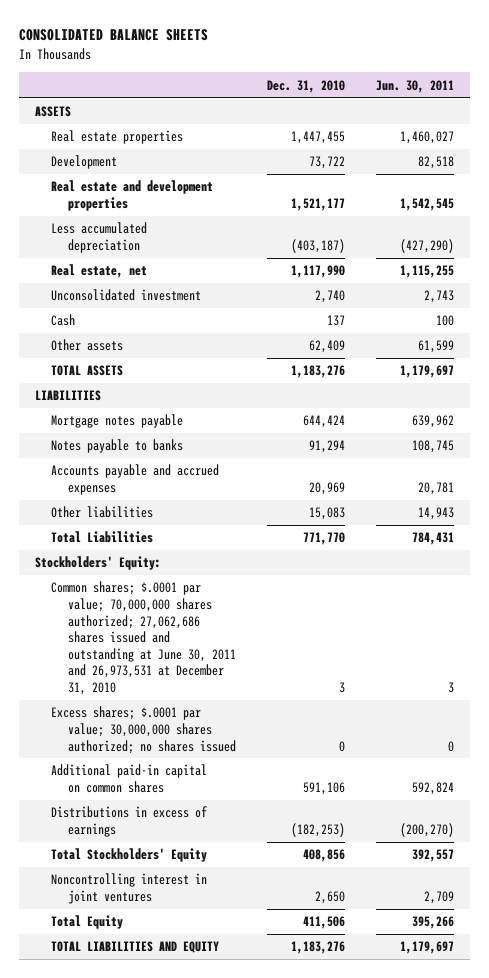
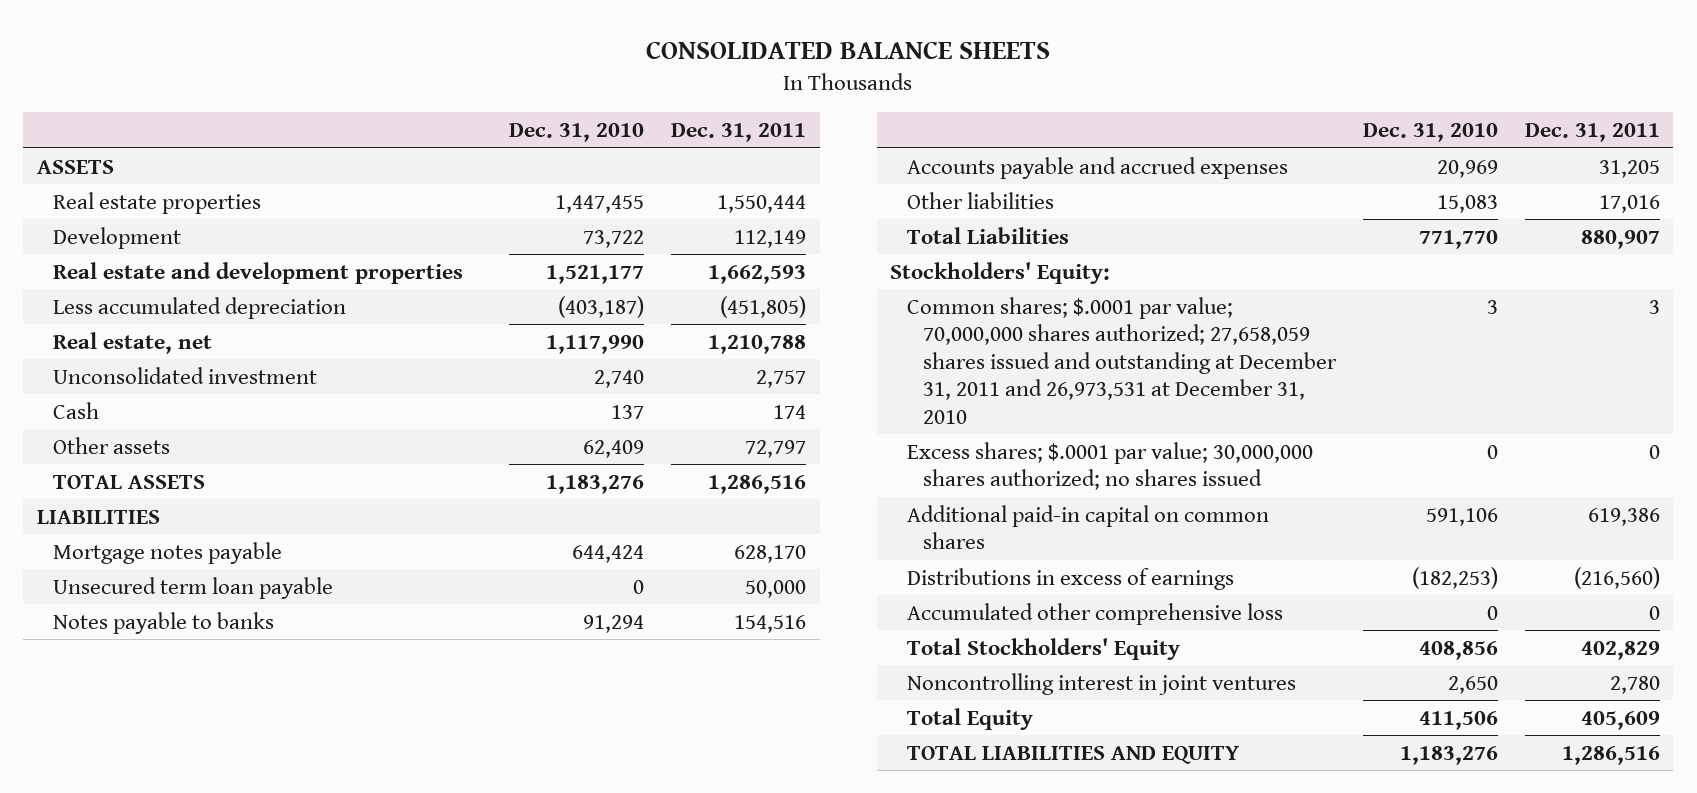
[376,79,455,93] Jun. 30, 2011 -> none
none -> [671,123,807,143] Dec. 31, 2011
none -> [52,576,333,599] Unsecured term loan payable
[51,581,236,696] Common shares; $.0001 par value; 70,000,000 shares authorized; 27,062,686 shares issued and outstanding at June 30, 2011 and 26,973,531 at December 31, 2010 -> [906,296,1337,424] Common shares; $.0001 par value; 70,000,000 shares authorized; 27,658,059 shares issued and outstanding at December 31, 2011 and 26,973,531 at December 31, 2010
none -> [906,602,1283,625] Accumulated other comprehensive loss

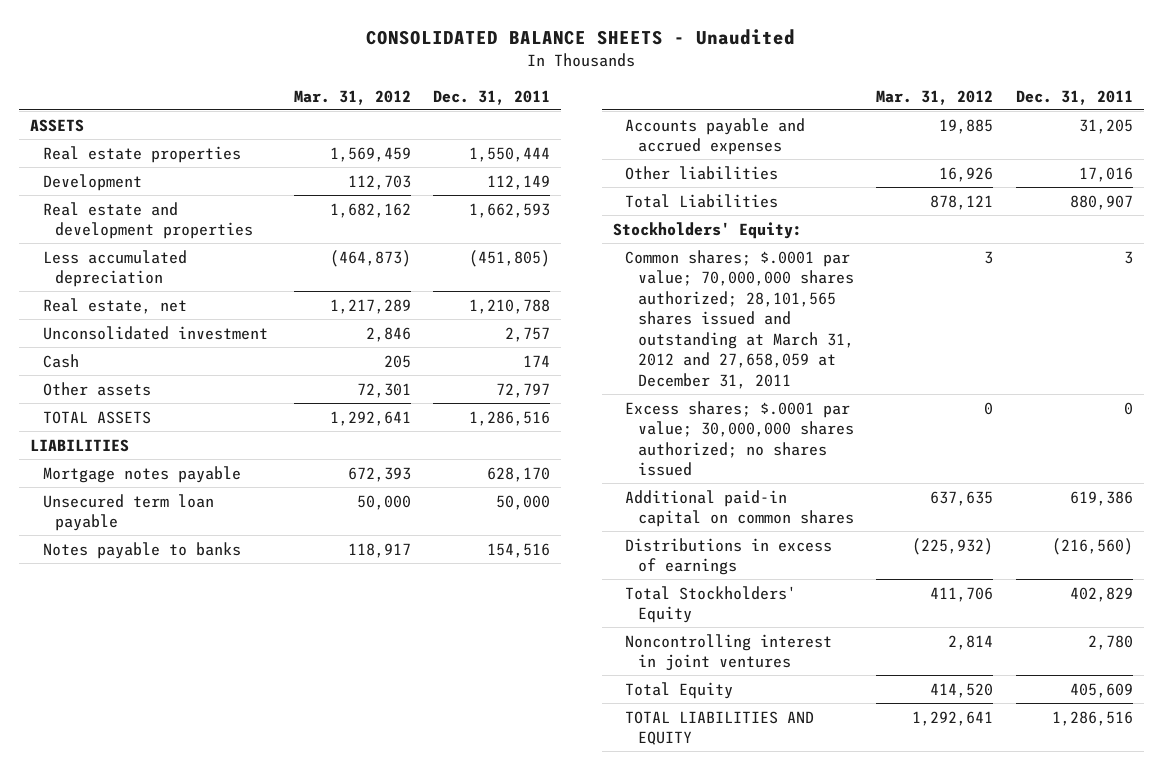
[646,40,1051,59] CONSOLIDATED BALANCE SHEETS -> [366,29,796,46] CONSOLIDATED BALANCE SHEETS - Unaudited
[509,123,645,143] Dec. 31, 2010 -> none
none -> [293,89,411,105] Mar. 31, 2012
[906,296,1337,424] Common shares; $.0001 par value; 70,000,000 shares authorized; 27,658,059 shares issued and outstanding at December 31, 2011 and 26,973,531 at December 31, 2010 -> [625,249,855,389] Common shares; $.0001 par value; 70,000,000 shares authorized; 28,101,565 shares issued and outstanding at March 31, 2012 and 27,658,059 at December 31, 2011
[906,602,1283,625] Accumulated other comprehensive loss -> none

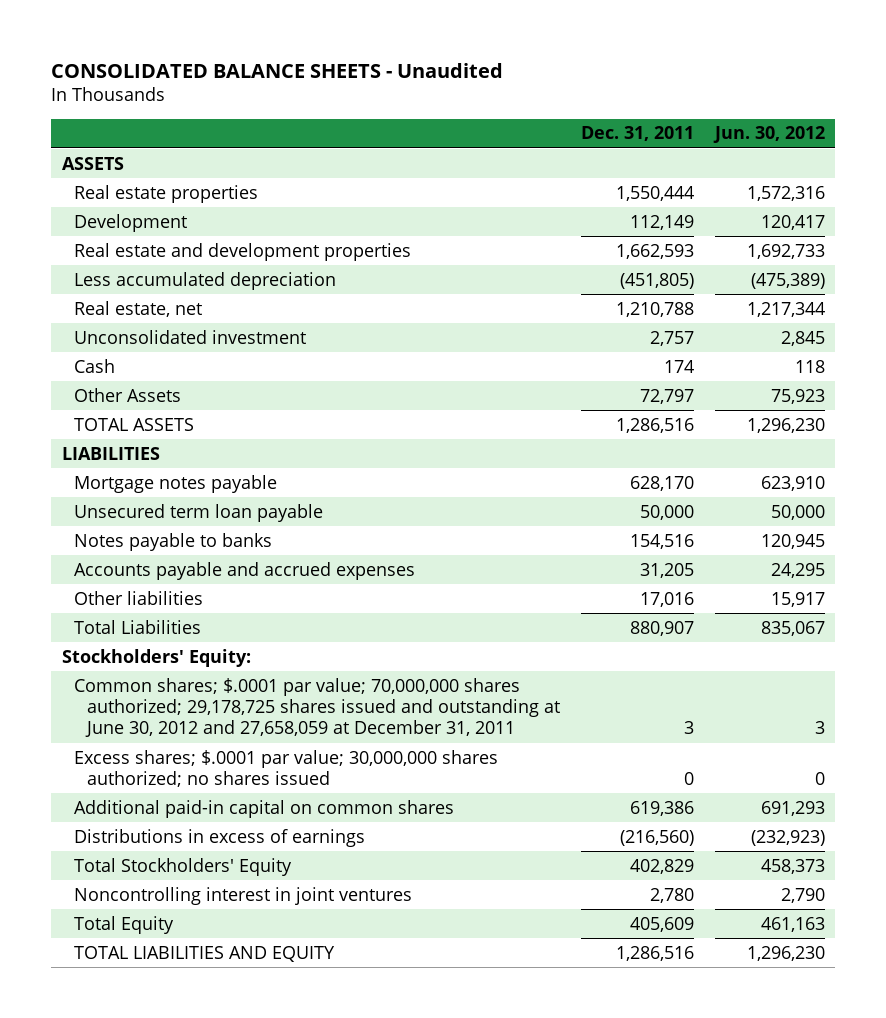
[293,89,411,105] Mar. 31, 2012 -> none
none -> [712,126,825,144] Jun. 30, 2012
[42,381,151,396] Other assets -> [74,387,182,402] Other Assets
[625,249,855,389] Common shares; $.0001 par value; 70,000,000 shares authorized; 28,101,565 shares issued and outstanding at March 31, 2012 and 27,658,059 at December 31, 2011 -> [74,677,561,738] Common shares; $.0001 par value; 70,000,000 shares authorized; 29,178,725 shares issued and outstanding at June 30, 2012 and 27,658,059 at December 31, 2011

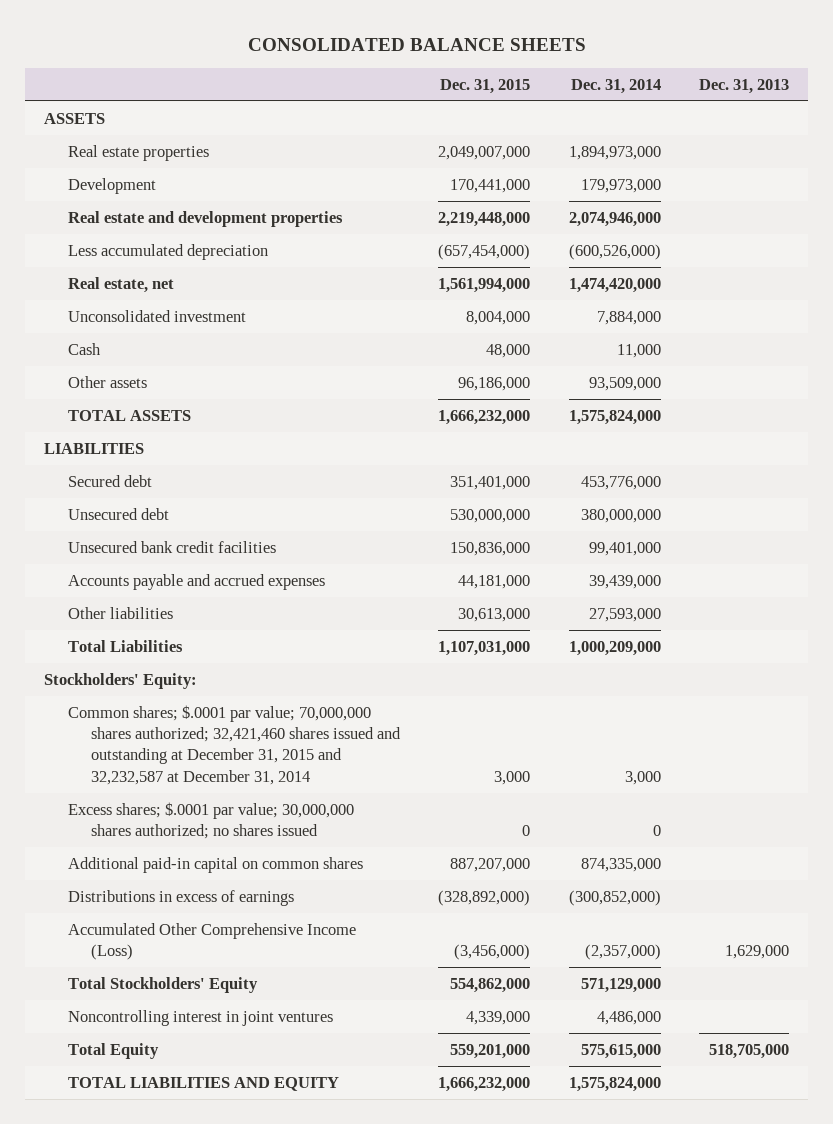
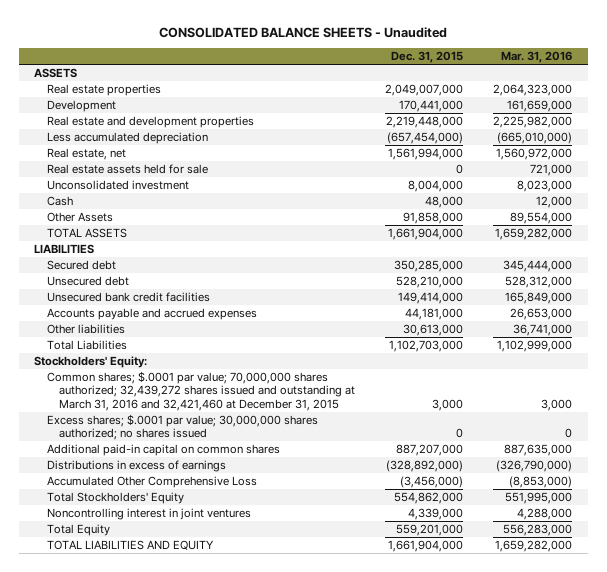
[247,38,586,52] CONSOLIDATED BALANCE SHEETS -> [159,26,448,38] CONSOLIDATED BALANCE SHEETS - Unaudited
[570,78,661,94] Dec. 31, 2014 -> none
[698,78,789,94] Dec. 31, 2013 -> none
none -> [501,51,573,64] Mar. 31, 2016
none -> [46,164,208,175] Real estate assets held for sale
[67,375,147,388] Other assets -> [46,212,113,223] Other Assets
[458,376,531,391] 96,186,000 -> [403,212,464,225] 91,858,000
[438,409,531,425] 1,666,232,000 -> [388,228,464,241] 1,661,904,000
[450,475,531,490] 351,401,000 -> [394,260,464,273] 350,285,000
[450,508,531,523] 530,000,000 -> [396,276,464,289] 528,210,000
[450,541,531,556] 150,836,000 -> [398,292,464,305] 149,414,000
[438,640,531,656] 1,107,031,000 -> [389,340,464,353] 1,102,703,000
[67,704,402,785] Common shares; $.0001 par value; 70,000,000 shares authorized; 32,421,460 shares issued and outstanding at December 31, 2015 and 32,232,587 at December 31, 2014 -> [46,371,355,411] Common shares; $.0001 par value; 70,000,000 shares authorized; 32,439,272 shares issued and outstanding at March 31, 2016 and 32,421,460 at December 31, 2015
[67,922,356,961] Accumulated Other Comprehensive Income (Loss) -> [46,476,257,489] Accumulated Other Comprehensive Loss
[438,1076,531,1092] 1,666,232,000 -> [388,540,464,553] 1,661,904,000

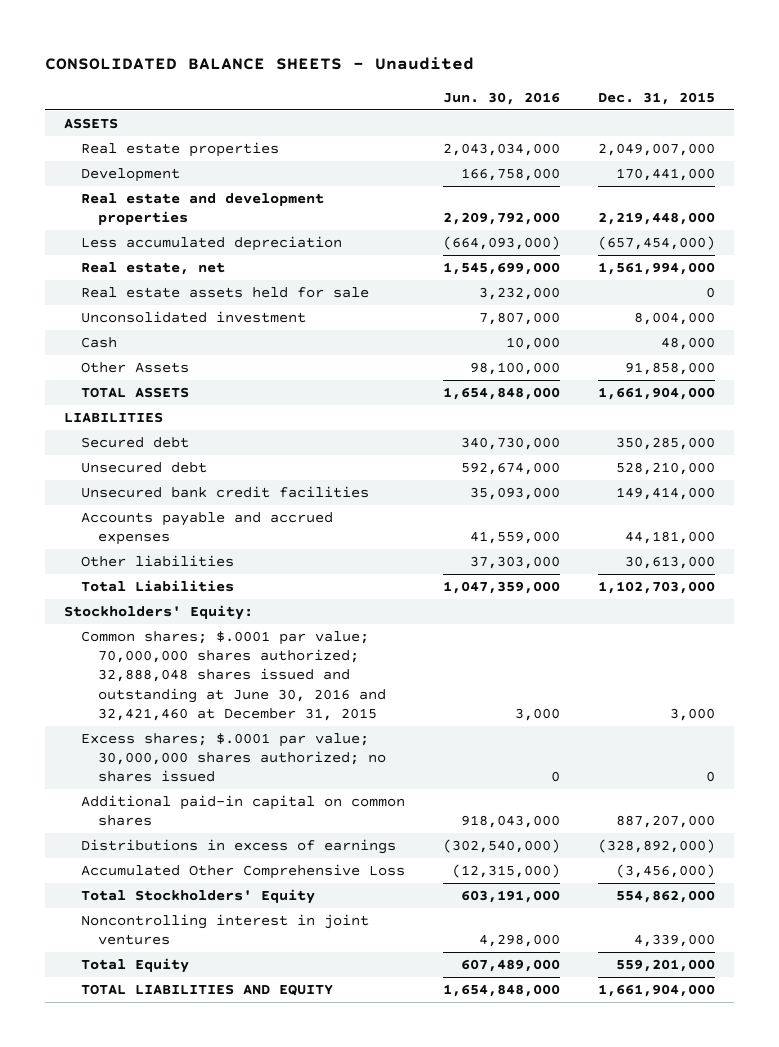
[501,51,573,64] Mar. 31, 2016 -> none
none -> [443,91,561,105] Jun. 30, 2016
[46,371,355,411] Common shares; $.0001 par value; 70,000,000 shares authorized; 32,439,272 shares issued and outstanding at March 31, 2016 and 32,421,460 at December 31, 2015 -> [80,631,387,721] Common shares; $.0001 par value; 70,000,000 shares authorized; 32,888,048 shares issued and outstanding at June 30, 2016 and 32,421,460 at December 31, 2015

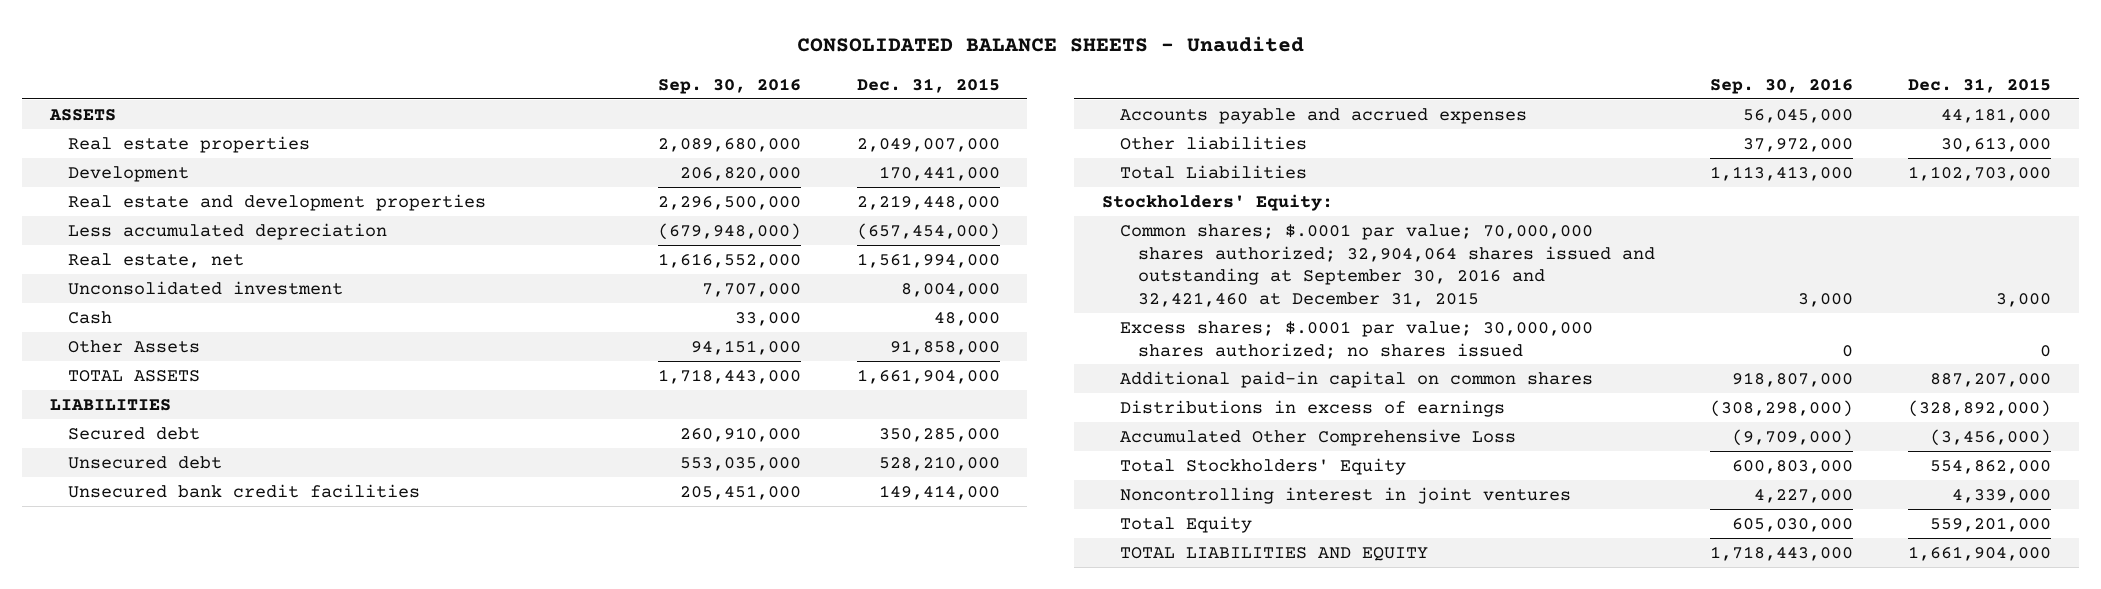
[443,91,561,105] Jun. 30, 2016 -> none
none -> [658,77,802,94] Sep. 30, 2016
[80,287,369,299] Real estate assets held for sale -> none
[80,631,387,721] Common shares; $.0001 par value; 70,000,000 shares authorized; 32,888,048 shares issued and outstanding at June 30, 2016 and 32,421,460 at December 31, 2015 -> [1119,223,1655,308] Common shares; $.0001 par value; 70,000,000 shares authorized; 32,904,064 shares issued and outstanding at September 30, 2016 and 32,421,460 at December 31, 2015

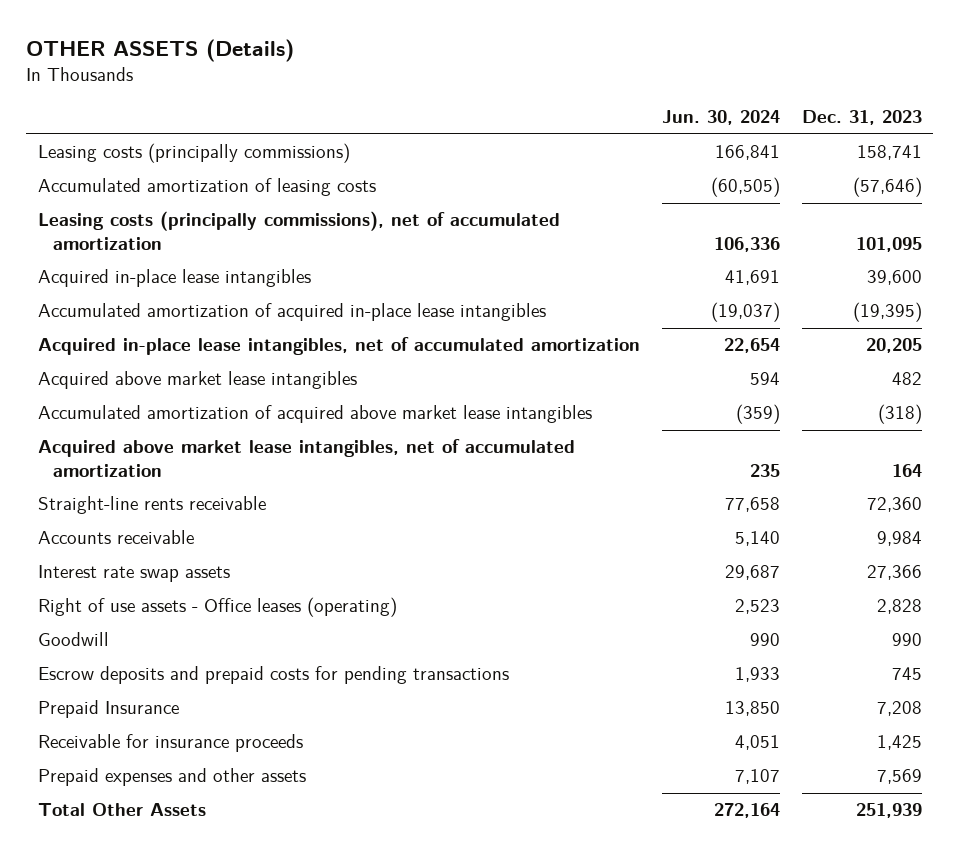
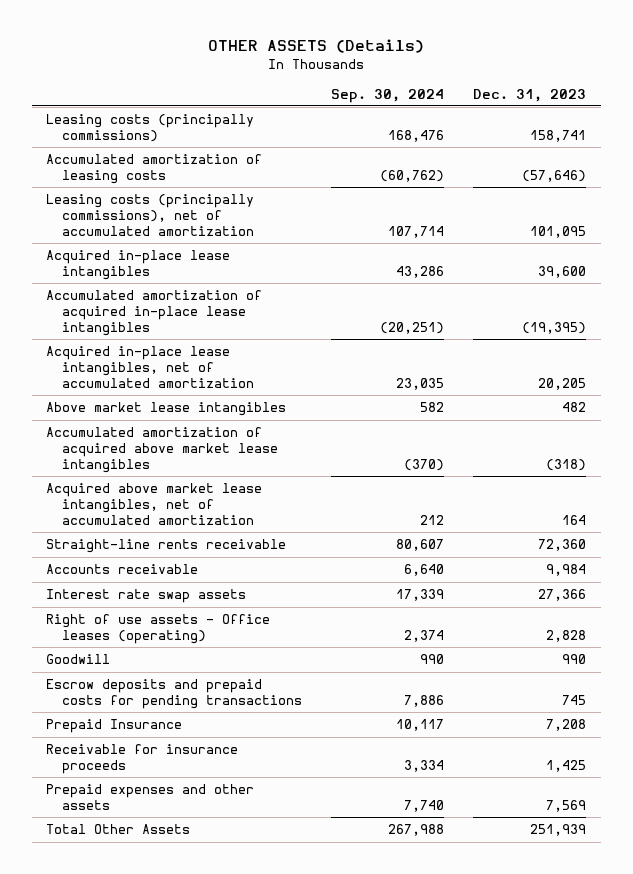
[661,110,780,126] Jun. 30, 2024 -> none
none -> [330,88,444,103] Sep. 30, 2024
[37,371,357,390] Acquired above market lease intangibles -> [46,402,287,417] Above market lease intangibles

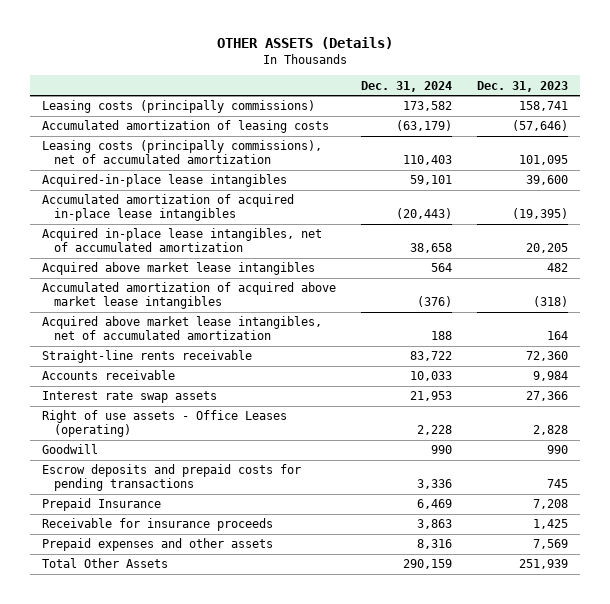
[330,88,444,103] Sep. 30, 2024 -> none
none -> [361,80,453,92] Dec. 31, 2024
[46,250,231,280] Acquired in-place lease intangibles -> [42,174,288,188] Acquired-in-place lease intangibles
[46,402,287,417] Above market lease intangibles -> [42,262,316,276] Acquired above market lease intangibles
[46,614,271,644] Right of use assets - Office leases (operating) -> [42,410,288,438] Right of use assets - Office Leases (operating)

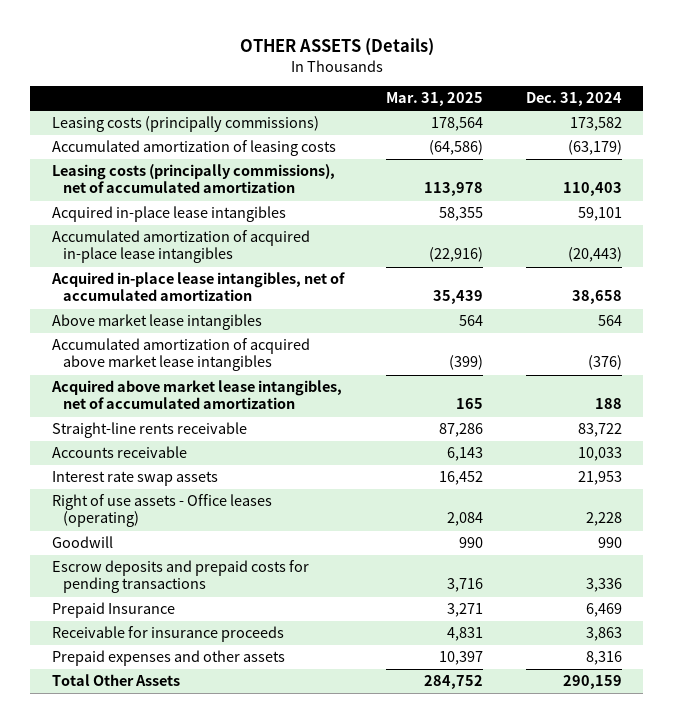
[476,80,568,92] Dec. 31, 2023 -> none
none -> [386,92,484,107] Mar. 31, 2025
[42,174,288,188] Acquired-in-place lease intangibles -> [51,206,286,223] Acquired in-place lease intangibles
[42,262,316,276] Acquired above market lease intangibles -> [51,314,262,331] Above market lease intangibles
[42,410,288,438] Right of use assets - Office Leases (operating) -> [51,494,272,528] Right of use assets - Office leases (operating)

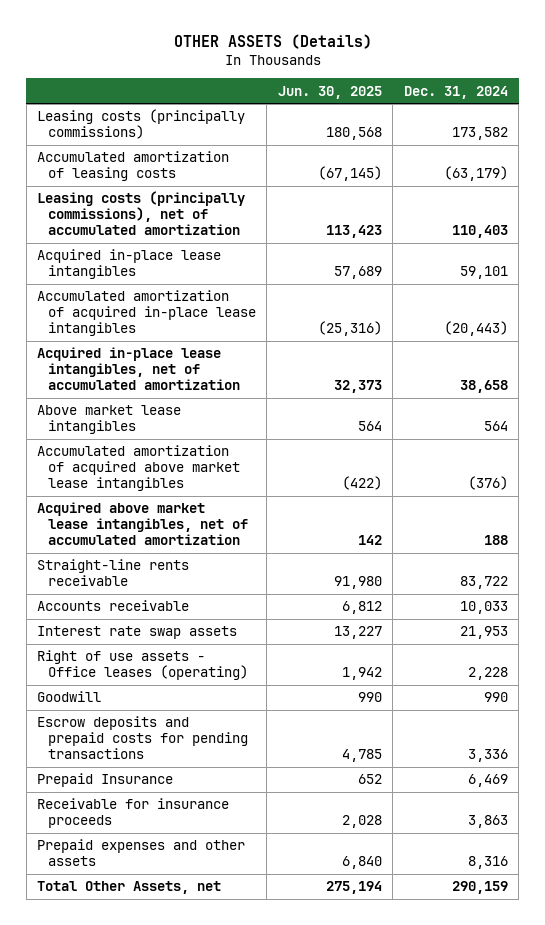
[386,92,484,107] Mar. 31, 2025 -> none
none -> [277,85,382,99] Jun. 30, 2025
[51,674,180,687] Total Other Assets -> [37,881,222,895] Total Other Assets, net

